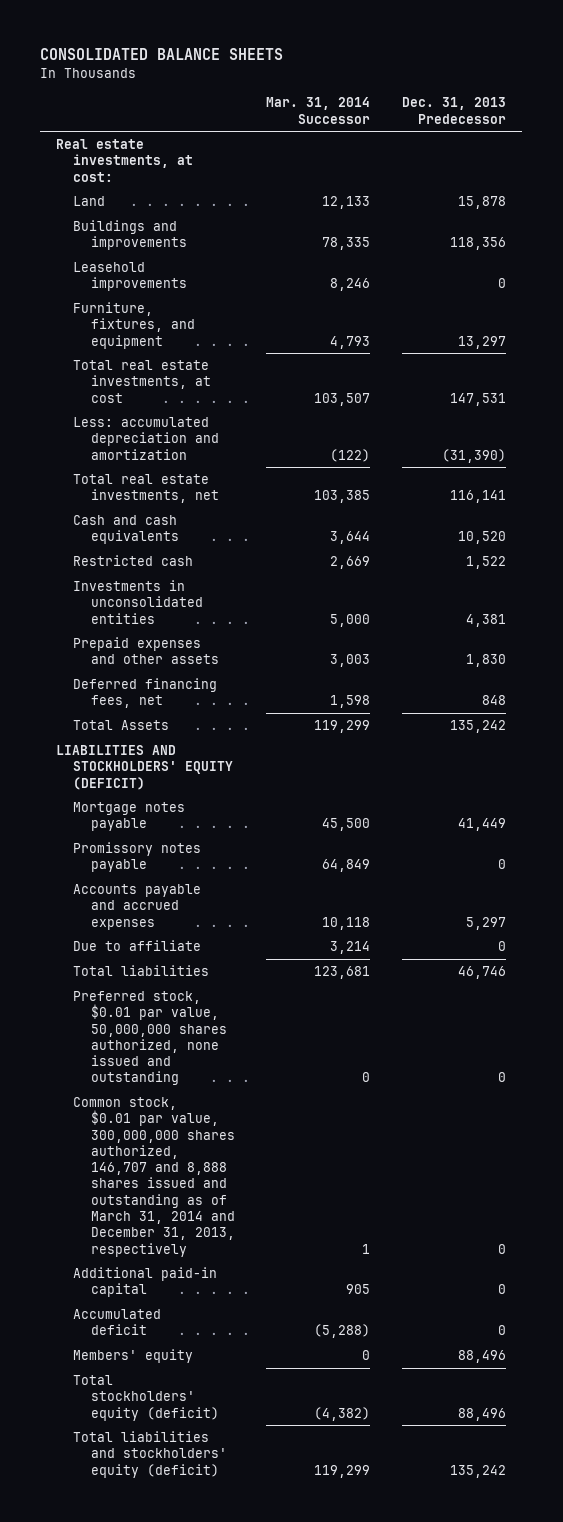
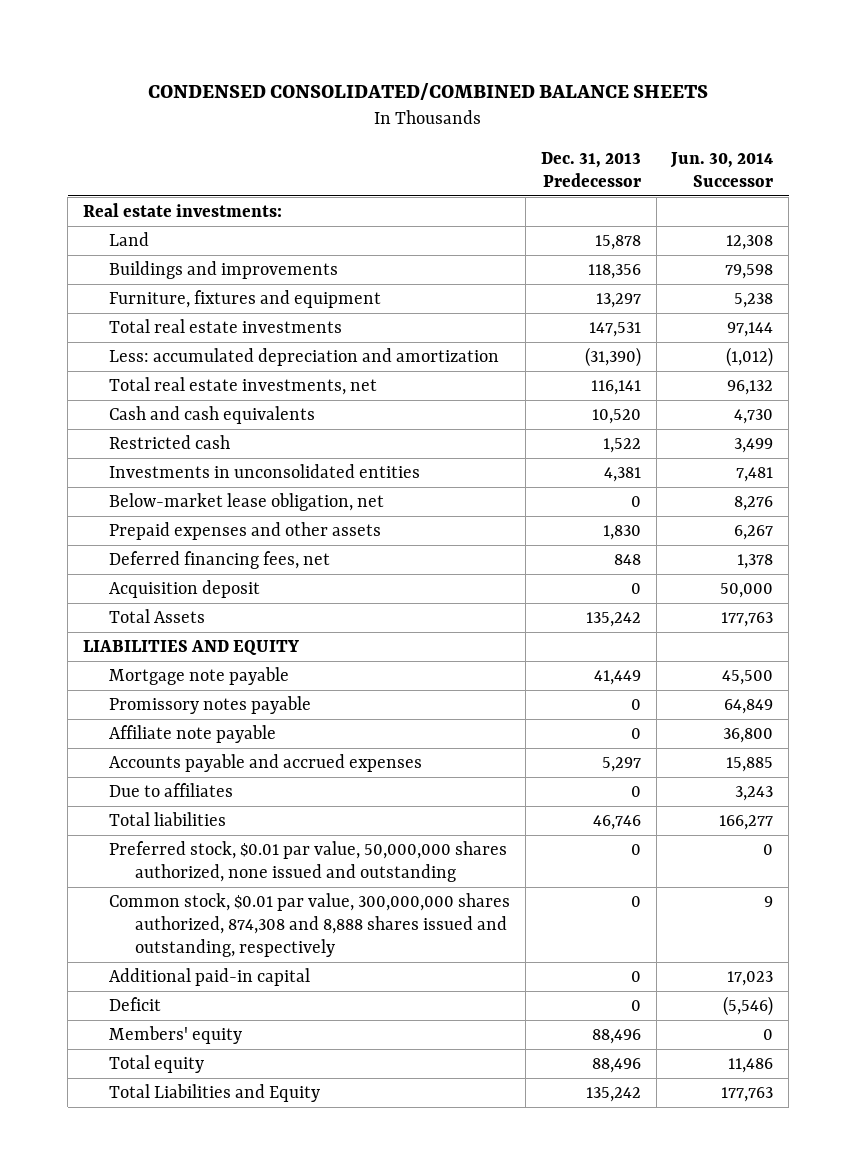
[40,48,284,61] CONSOLIDATED BALANCE SHEETS -> [148,82,709,100] CONDENSED CONSOLIDATED/COMBINED BALANCE SHEETS
[266,97,371,124] Mar. 31, 2014 Successor -> none
none -> [670,151,774,187] Jun. 30, 2014 Successor
[56,138,194,182] Real estate investments, at cost: -> [82,203,282,218] Real estate investments:
[73,261,187,292] Leasehold improvements -> none
[73,301,195,349] Furniture, fixtures, and equipment -> [108,290,381,309] Furniture, fixtures and equipment
[73,359,211,403] Total real estate investments, at cost -> [108,319,342,334] Total real estate investments
none -> [108,493,384,512] Below-market lease obligation, net
none -> [108,580,260,599] Acquisition deposit
[56,744,234,790] LIABILITIES AND STOCKHOLDERS' EQUITY (DEFICIT) -> [82,640,299,656] LIABILITIES AND EQUITY
[73,801,186,832] Mortgage notes payable -> [108,667,289,686] Mortgage note payable
none -> [108,725,276,744] Affiliate note payable
[73,939,202,951] Due to affiliate -> [108,783,233,798] Due to affiliates
[73,1096,235,1257] Common stock, $0.01 par value, 300,000,000 shares authorized, 146,707 and 8,888 shares issued and outstanding as of March 31, 2014 and December 31, 2013, respectively -> [108,893,510,957] Common stock, $0.01 par value, 300,000,000 shares authorized, 874,308 and 8,888 shares issued and outstanding, respectively
[73,1308,162,1336] Accumulated deficit -> [108,997,161,1012] Deficit
[73,1374,219,1421] Total stockholders' equity (deficit) -> [108,1055,204,1074] Total equity
[73,1430,227,1478] Total liabilities and stockholders' equity (deficit) -> [108,1084,320,1103] Total Liabilities and Equity

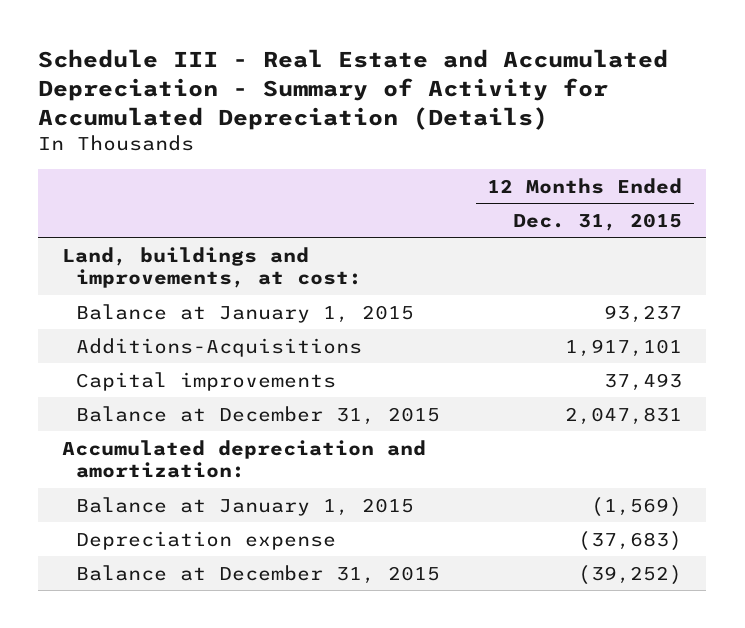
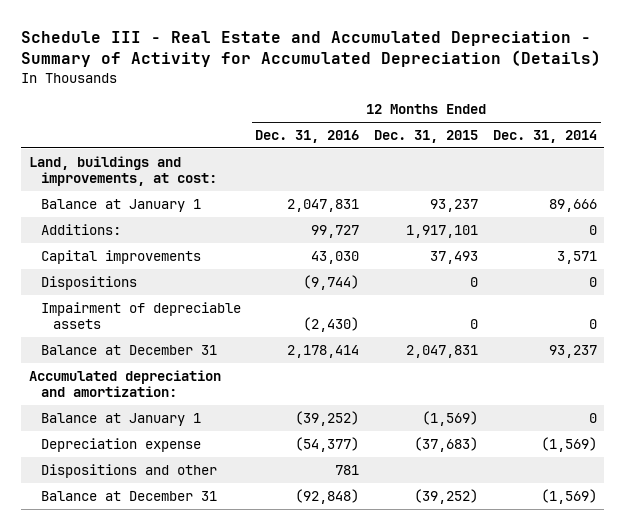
none -> [255,130,360,144] Dec. 31, 2016
none -> [492,130,597,144] Dec. 31, 2014
[76,303,415,323] Balance at January 1, 2015 -> [40,198,201,212] Balance at January 1
[76,337,363,357] Additions-Acquisitions -> [40,223,121,235] Additions:
none -> [40,275,137,290] Dispositions
none -> [40,301,241,329] Impairment of depreciable assets
[76,405,441,425] Balance at December 31, 2015 -> [40,344,217,355] Balance at December 31
[76,496,415,516] Balance at January 1, 2015 -> [40,412,201,426] Balance at January 1
none -> [40,463,217,478] Dispositions and other
[76,564,441,584] Balance at December 31, 2015 -> [40,490,217,501] Balance at December 31

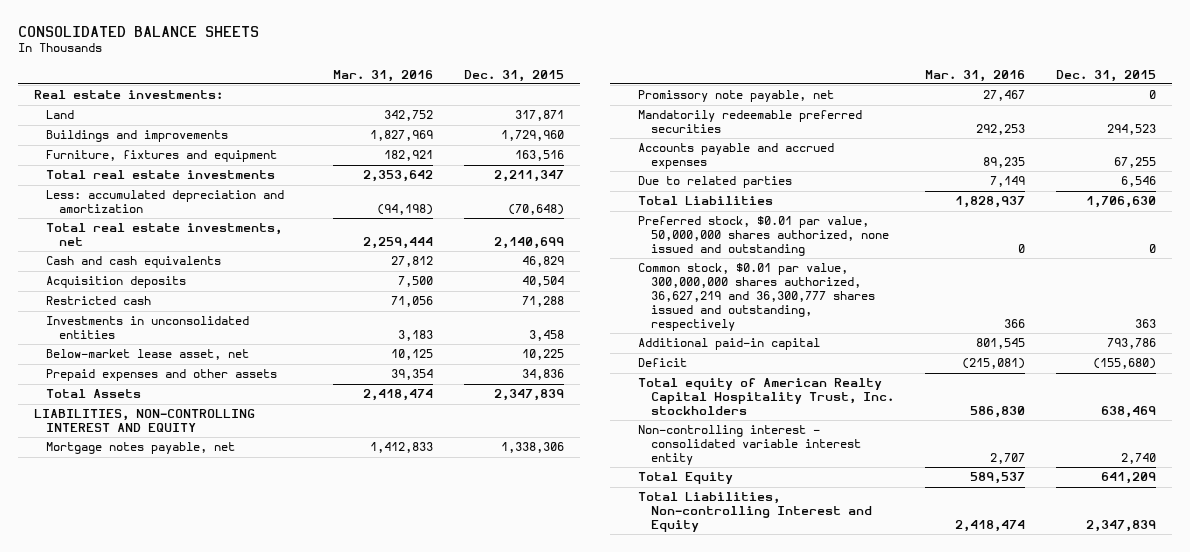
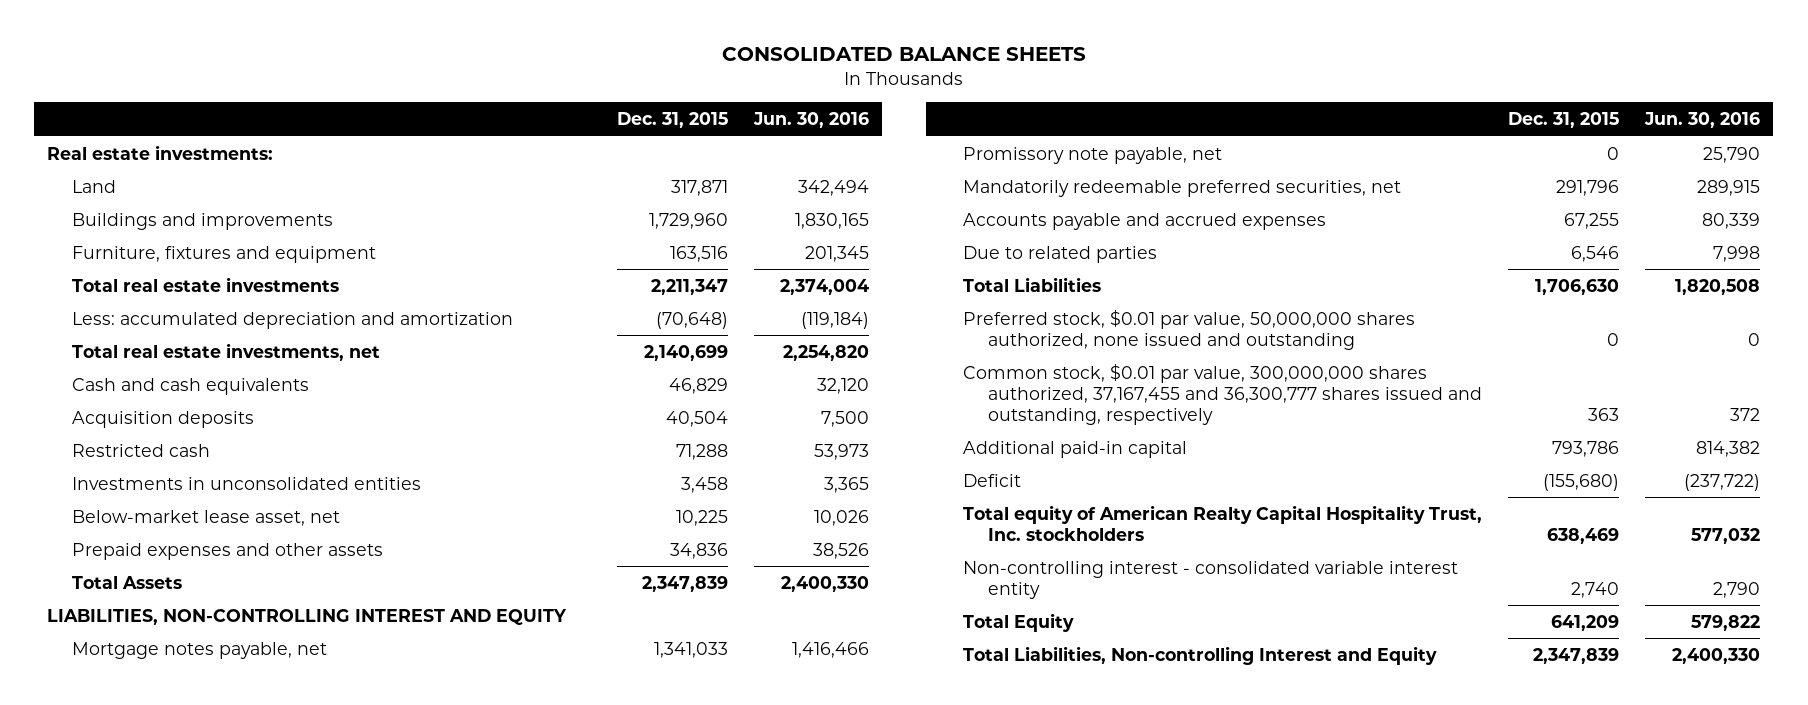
[333,69,434,82] Mar. 31, 2016 -> none
none -> [753,112,870,129] Jun. 30, 2016
[501,442,565,454] 1,338,306 -> [654,641,729,658] 1,341,033
[637,110,862,134] Mandatorily redeemable preferred securities -> [963,179,1402,197] Mandatorily redeemable preferred securities, net
[1107,124,1157,136] 294,523 -> [1556,179,1620,196] 291,796
[637,263,875,331] Common stock, $0.01 par value, 300,000,000 shares authorized, 36,627,219 and 36,300,777 shares issued and outstanding, respectively -> [963,363,1483,425] Common stock, $0.01 par value, 300,000,000 shares authorized, 37,167,455 and 36,300,777 shares issued and outstanding, respectively

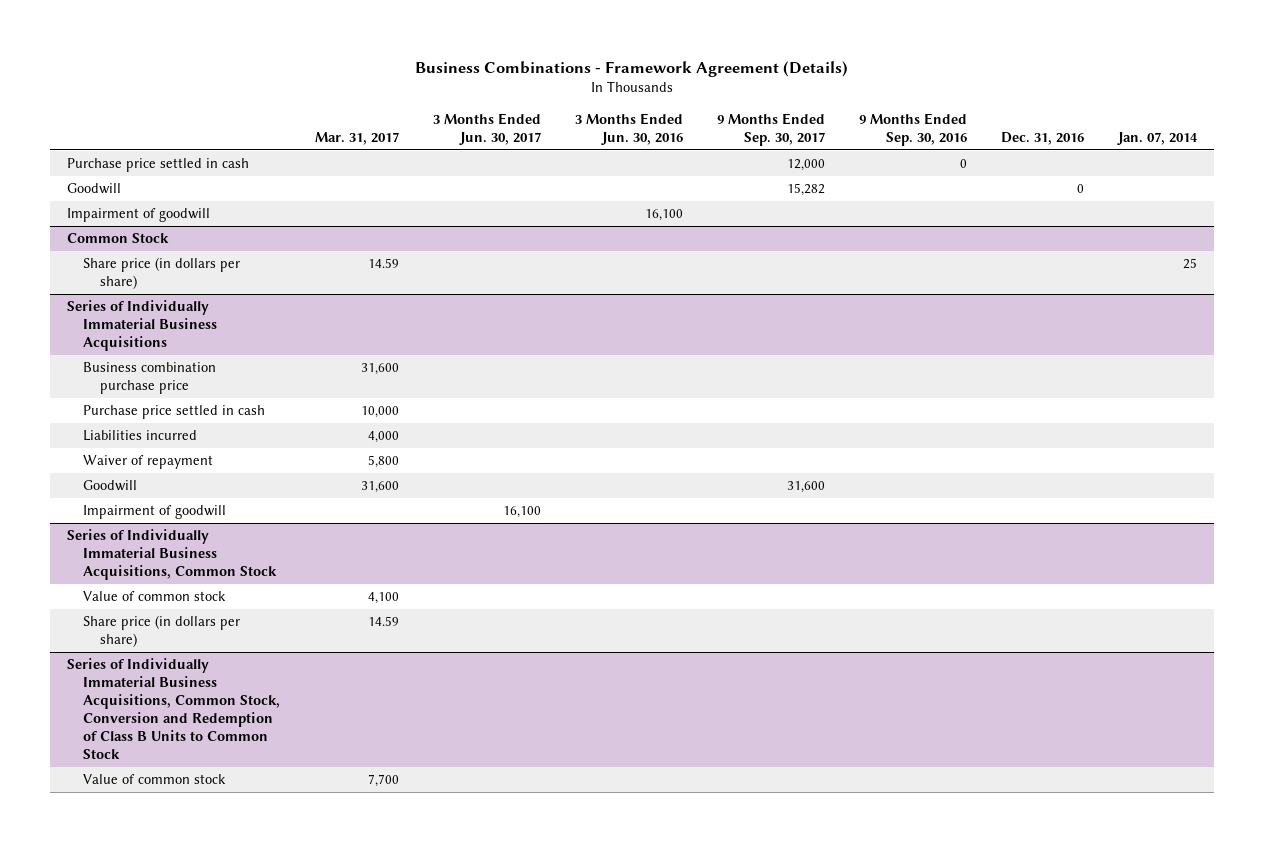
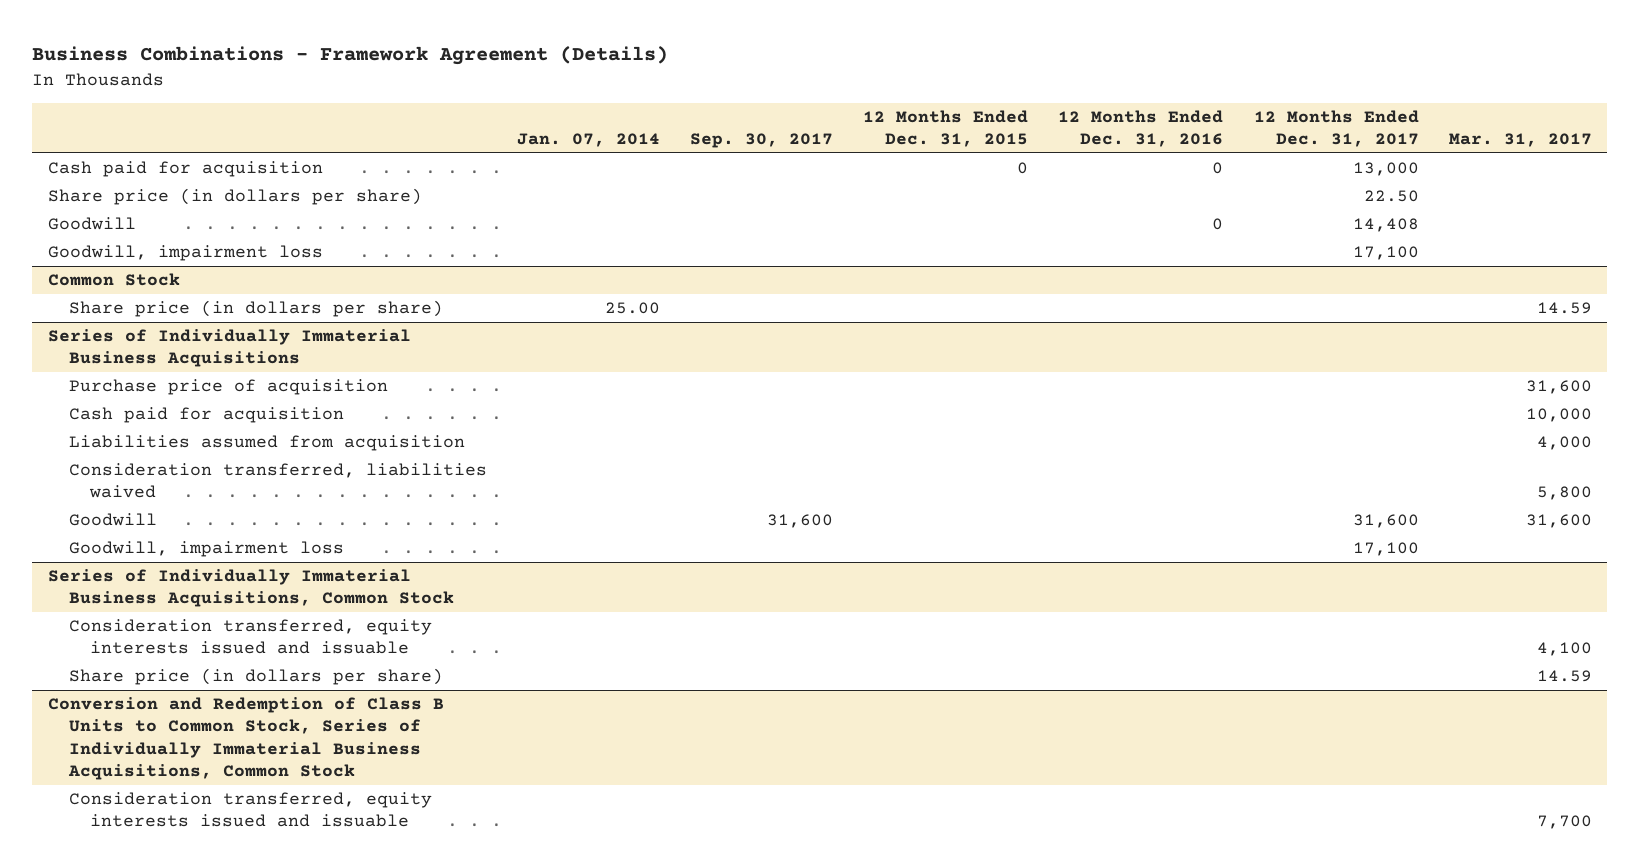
[432,112,541,145] 3 Months Ended Jun. 30, 2017 -> none
[574,112,683,145] 3 Months Ended Jun. 30, 2016 -> none
[716,112,825,146] 9 Months Ended Sep. 30, 2017 -> none
[859,112,968,146] 9 Months Ended Sep. 30, 2016 -> none
[1001,131,1085,145] Dec. 31, 2016 -> none
none -> [690,133,834,149] Sep. 30, 2017
none -> [863,109,1029,148] 12 Months Ended Dec. 31, 2015
none -> [1058,109,1224,148] 12 Months Ended Dec. 31, 2016
none -> [1253,109,1419,148] 12 Months Ended Dec. 31, 2017
[67,158,250,173] Purchase price settled in cash -> [47,161,323,178] Cash paid for acquisition
none -> [47,188,422,206] Share price (in dollars per share)
[67,208,211,223] Impairment of goodwill -> [47,245,323,262] Goodwill, impairment loss
[1183,258,1198,270] 25 -> [604,302,660,315] 25.00
[83,362,217,395] Business combination purchase price -> [68,379,388,396] Purchase price of acquisition
[83,405,266,420] Purchase price settled in cash -> [68,407,344,424] Cash paid for acquisition
[83,430,198,442] Liabilities incurred -> [68,435,465,452] Liabilities assumed from acquisition
[83,455,214,470] Waiver of repayment -> [68,463,487,499] Consideration transferred, liabilities waived
[83,505,227,520] Impairment of goodwill -> [68,541,344,558] Goodwill, impairment loss
[83,591,227,602] Value of common stock -> [68,619,432,655] Consideration transferred, equity interests issued and issuable
[67,658,281,759] Series of Individually Immaterial Business Acquisitions, Common Stock, Conversion and Redemption of Class B Units to Common Stock -> [47,697,444,781] Conversion and Redemption of Class B Units to Common Stock, Series of Individually Immaterial Business Acquisitions, Common Stock
[83,774,227,785] Value of common stock -> [68,792,432,828] Consideration transferred, equity interests issued and issuable

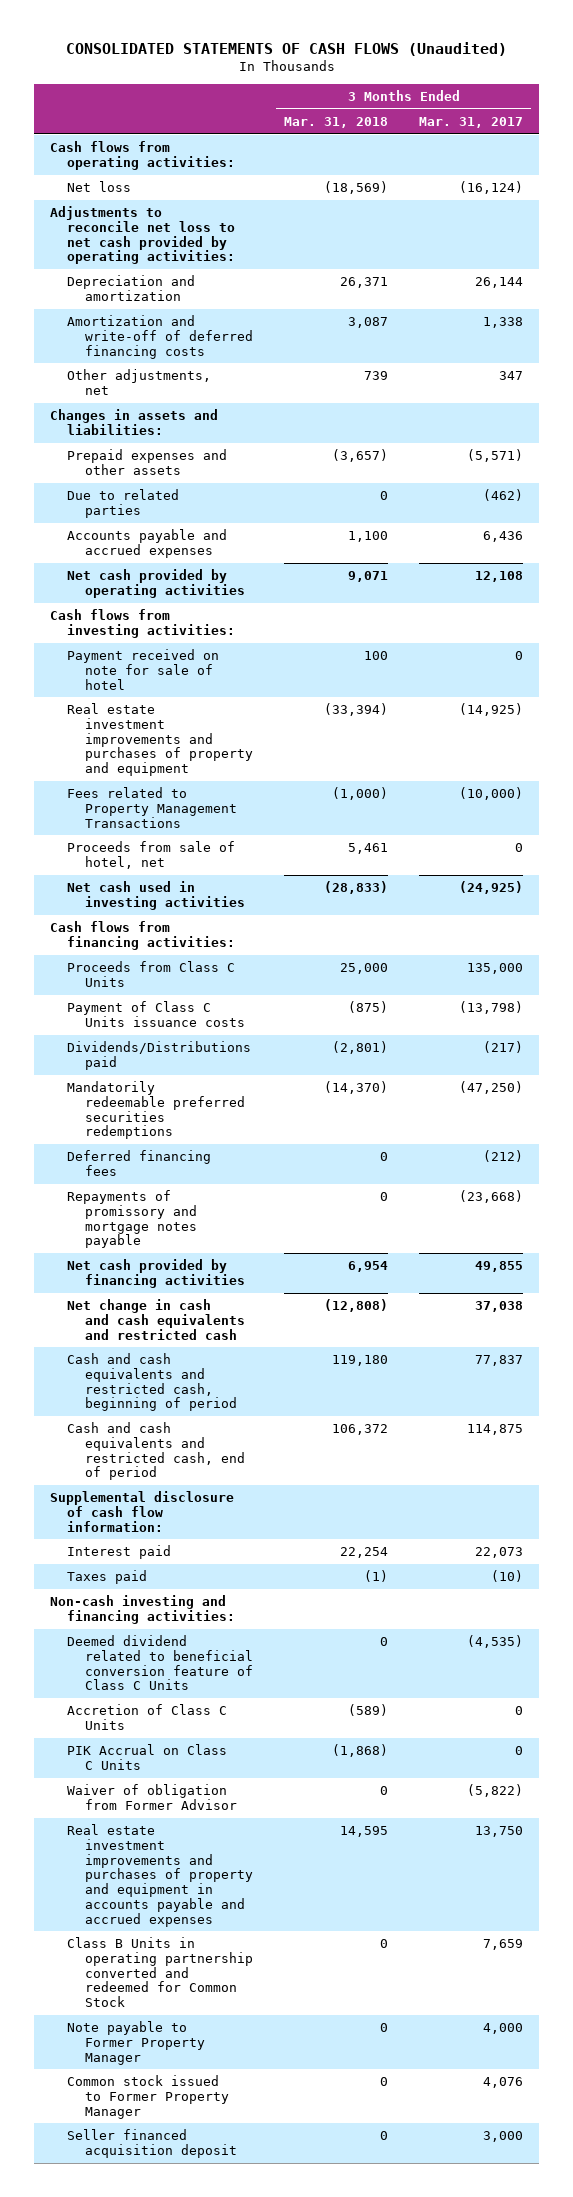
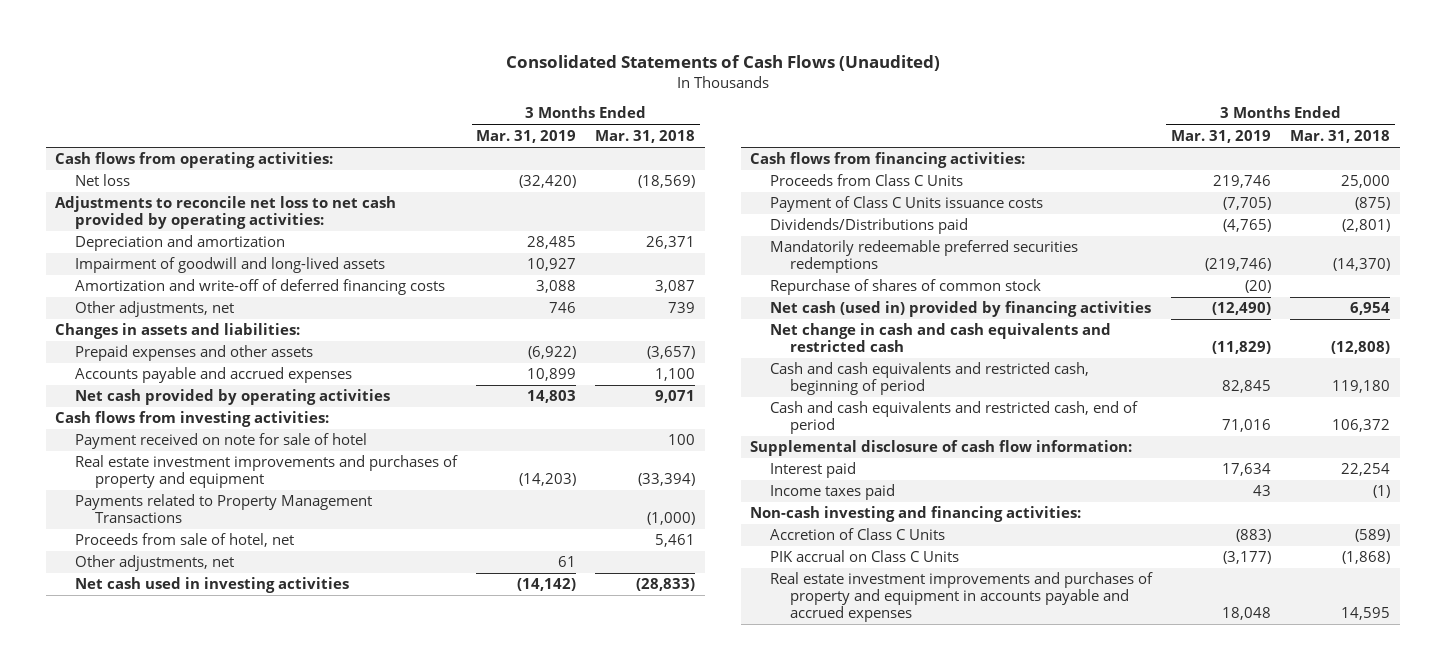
[65,42,507,57] CONSOLIDATED STATEMENTS OF CASH FLOWS (Unaudited) -> [505,55,940,72] Consolidated Statements of Cash Flows (Unaudited)
[419,116,524,128] Mar. 31, 2017 -> none
none -> [476,129,577,143] Mar. 31, 2019
none -> [75,257,386,274] Impairment of goodwill and long-lived assets
[67,489,180,518] Due to related parties -> none
[67,787,237,828] Fees related to Property Management Transactions -> [75,494,373,524] Payments related to Property Management Transactions
none -> [75,555,235,572] Other adjustments, net
[67,1150,212,1176] Deferred financing fees -> none
[67,1190,197,1249] Repayments of promissory and mortgage notes payable -> none
none -> [770,279,1042,296] Repurchase of shares of common stock
[67,1259,245,1288] Net cash provided by financing activities -> [770,301,1152,318] Net cash (used in) provided by financing activities
[67,1570,148,1585] Taxes paid -> [770,484,896,501] Income taxes paid
[67,1635,253,1691] Deemed dividend related to beneficial conversion feature of Class C Units -> none
[67,1784,237,1810] Waiver of obligation from Former Advisor -> none
[67,1744,228,1770] PIK Accrual on Class C Units -> [770,550,960,563] PIK accrual on Class C Units
[67,1937,253,2008] Class B Units in operating partnership converted and redeemed for Common Stock -> none
[67,2021,205,2065] Note payable to Former Property Manager -> none
[67,2075,229,2119] Common stock issued to Former Property Manager -> none
[67,2129,237,2158] Seller financed acquisition deposit -> none

